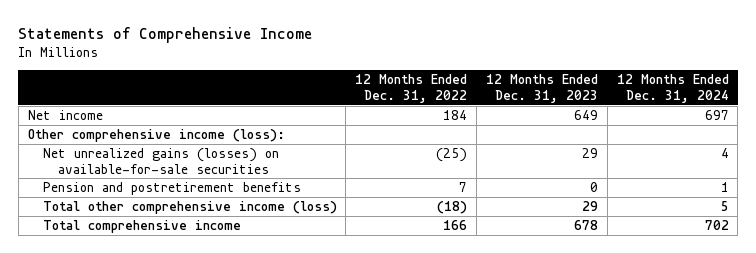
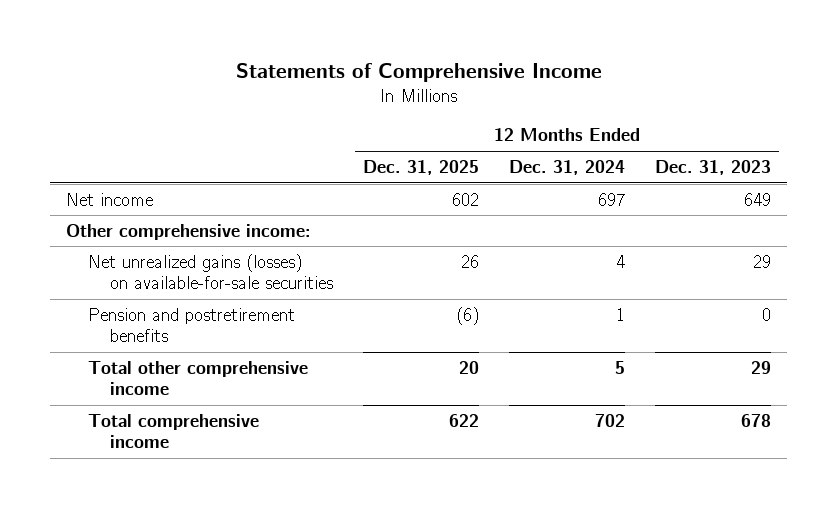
[355,74,468,103] 12 Months Ended Dec. 31, 2022 -> none
none -> [362,159,479,175] Dec. 31, 2025
[27,129,285,143] Other comprehensive income (loss): -> [65,223,311,240] Other comprehensive income:
[42,201,337,215] Total other comprehensive income (loss) -> [87,360,308,395] Total other comprehensive income

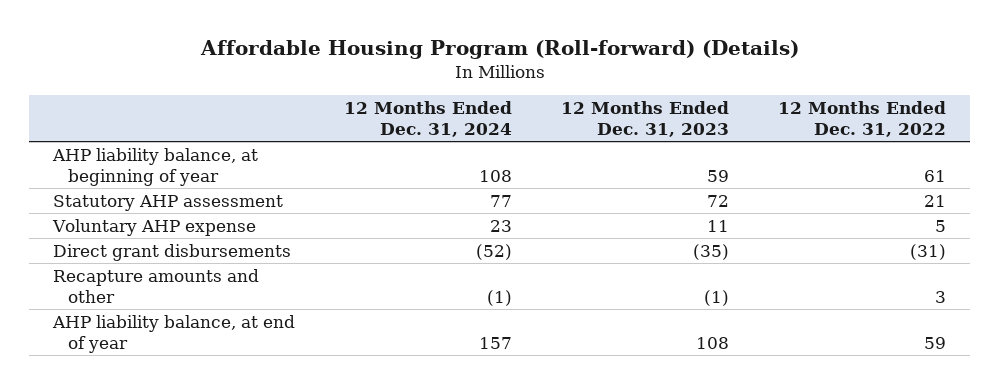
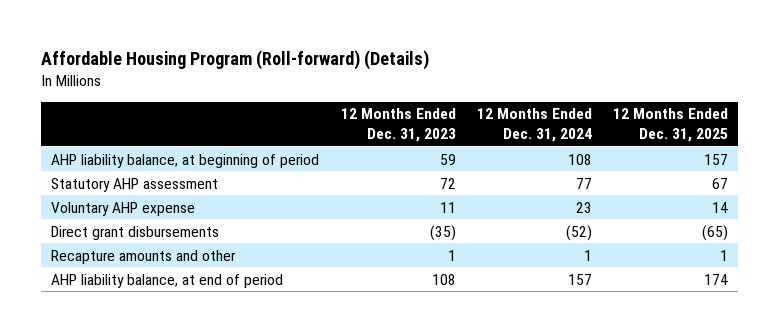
[777,100,946,137] 12 Months Ended Dec. 31, 2022 -> none
none -> [612,108,728,143] 12 Months Ended Dec. 31, 2025
[52,147,259,186] AHP liability balance, at beginning of year -> [51,153,320,168] AHP liability balance, at beginning of period
[487,289,513,306] (1) -> [583,249,592,261] 1
[703,289,729,306] (1) -> [447,249,456,261] 1
[52,314,296,353] AHP liability balance, at end of year -> [51,273,284,288] AHP liability balance, at end of period

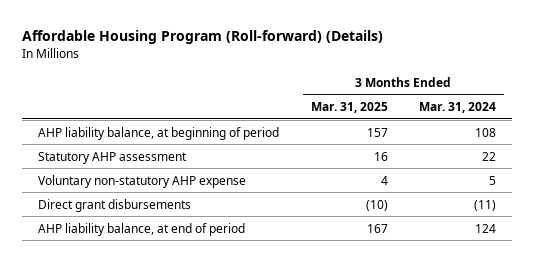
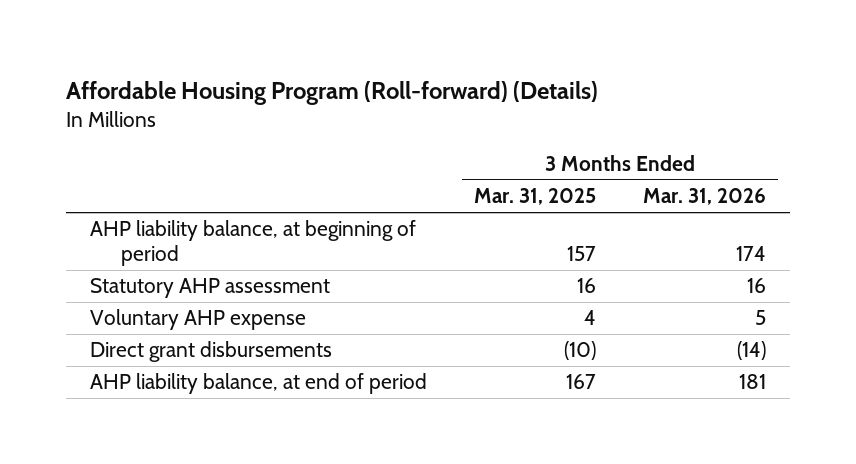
[419,102,497,114] Mar. 31, 2024 -> none
none -> [643,188,767,206] Mar. 31, 2026
[38,174,247,188] Voluntary non-statutory AHP expense -> [89,309,306,331] Voluntary AHP expense

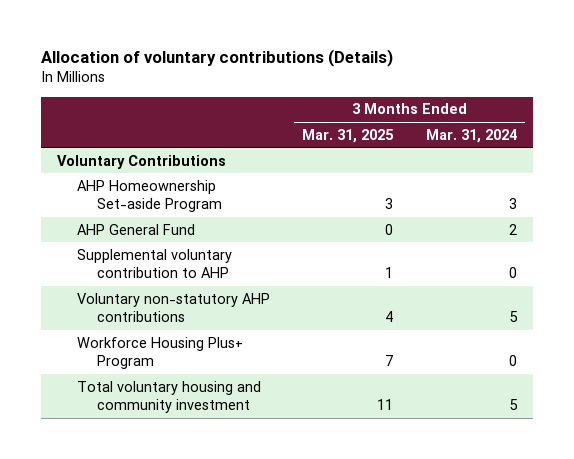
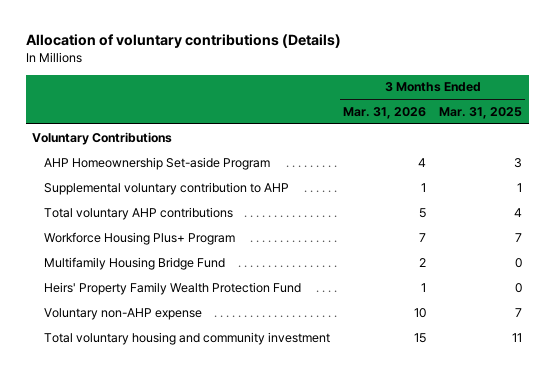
[425,128,517,143] Mar. 31, 2024 -> none
none -> [343,106,427,119] Mar. 31, 2026
[77,223,196,235] AHP General Fund -> none
[77,292,271,322] Voluntary non-statutory AHP contributions -> [44,206,234,220] Total voluntary AHP contributions
none -> [44,256,226,270] Multifamily Housing Bridge Fund
none -> [44,281,302,295] Heirs' Property Family Wealth Protection Fund
none -> [44,307,203,320] Voluntary non-AHP expense

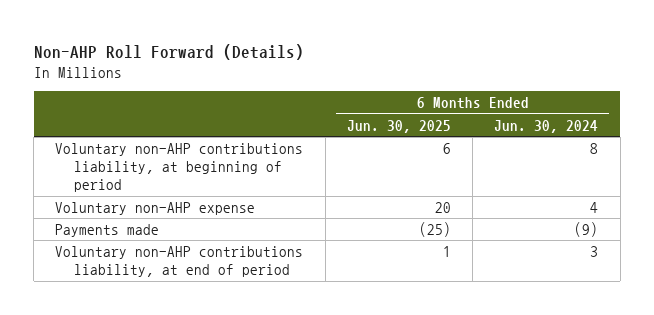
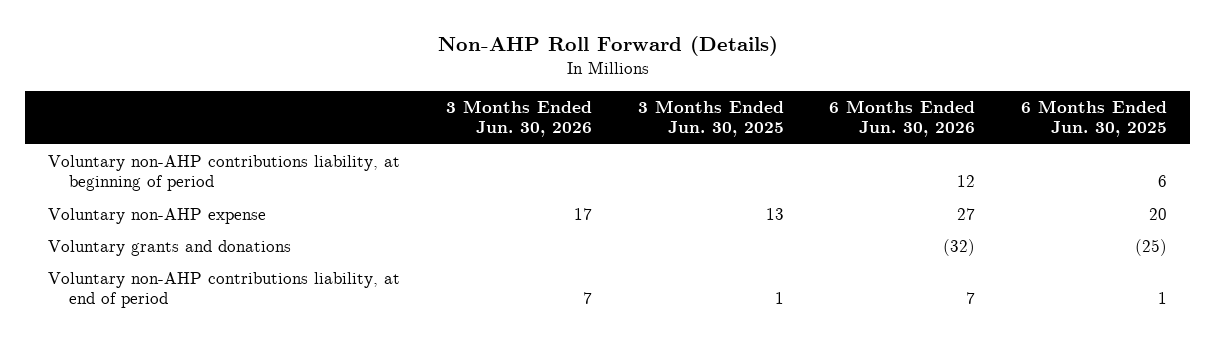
[494,119,599,133] Jun. 30, 2024 -> none
none -> [445,100,592,138] 3 Months Ended Jun. 30, 2026
none -> [637,100,784,138] 3 Months Ended Jun. 30, 2025
none -> [829,100,976,138] 6 Months Ended Jun. 30, 2026
[55,223,160,237] Payments made -> [47,239,291,256] Voluntary grants and donations

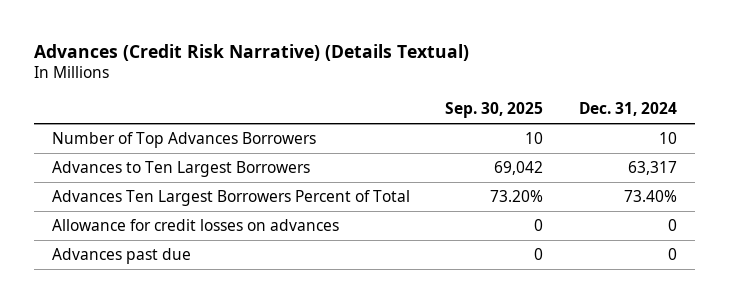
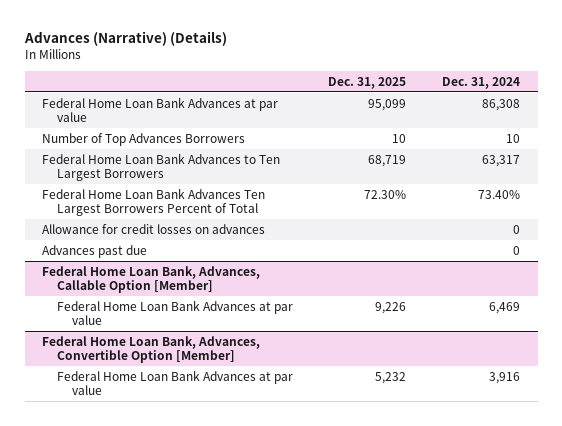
[33,43,469,61] Advances (Credit Risk Narrative) (Details Textual) -> [23,31,227,47] Advances (Narrative) (Details)
[445,101,544,118] Sep. 30, 2025 -> none
none -> [328,76,407,89] Dec. 31, 2025
none -> [42,96,279,122] Federal Home Loan Bank Advances at par value
[51,161,310,178] Advances to Ten Largest Borrowers -> [42,152,281,181] Federal Home Loan Bank Advances to Ten Largest Borrowers
[51,190,410,207] Advances Ten Largest Borrowers Percent of Total -> [42,187,266,216] Federal Home Loan Bank Advances Ten Largest Borrowers Percent of Total
none -> [42,265,261,293] Federal Home Loan Bank, Advances, Callable Option [Member]
none -> [57,299,294,325] Federal Home Loan Bank Advances at par value
none -> [42,335,261,363] Federal Home Loan Bank, Advances, Convertible Option [Member]
none -> [57,369,294,395] Federal Home Loan Bank Advances at par value

